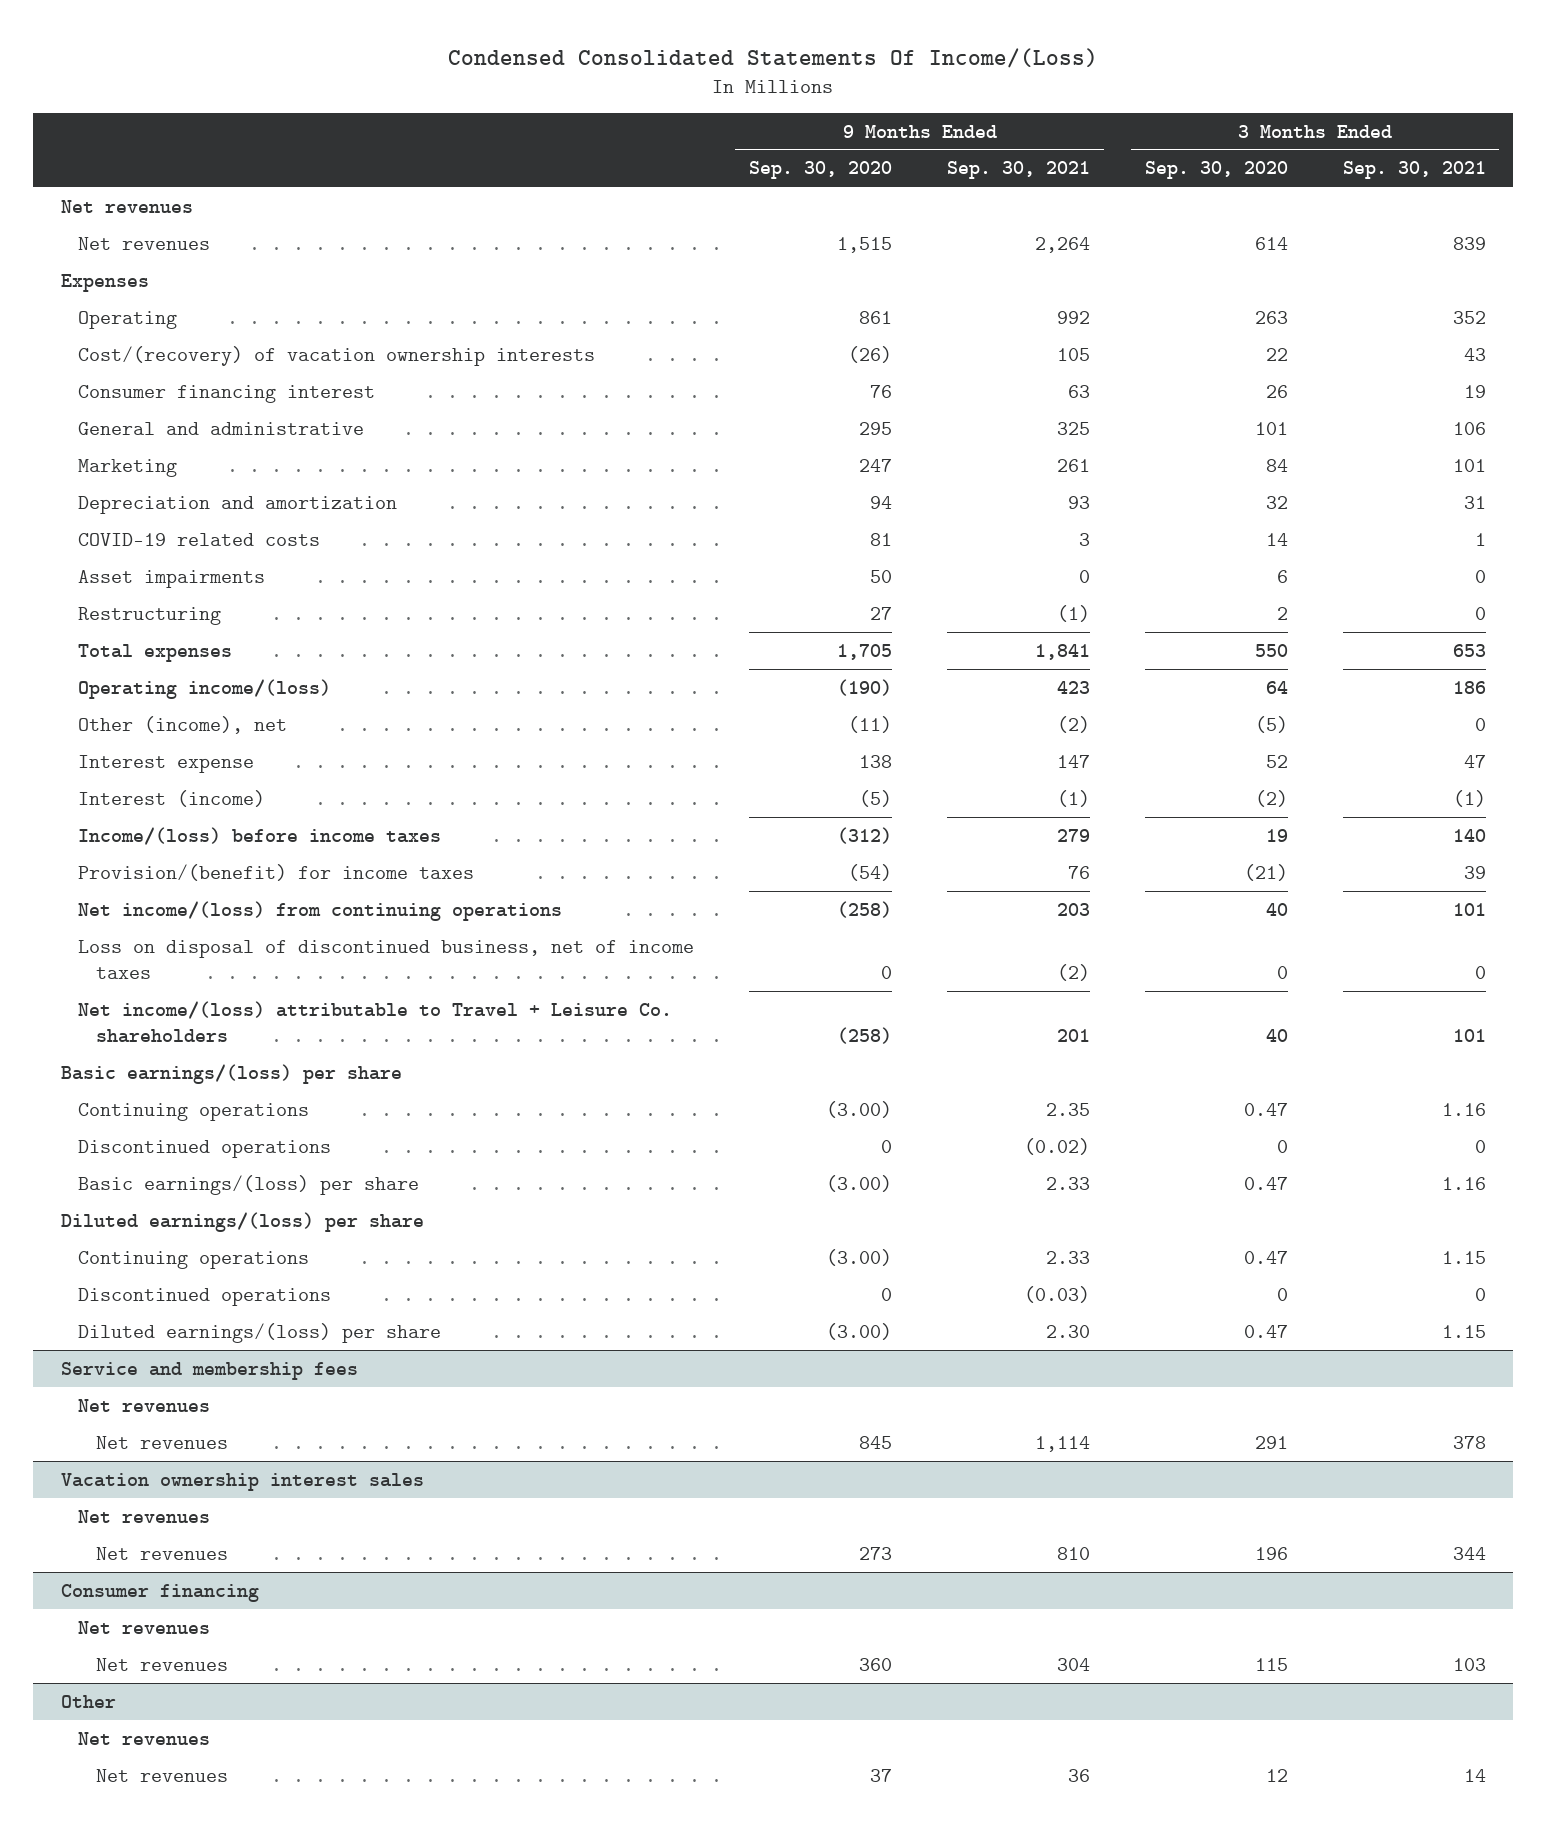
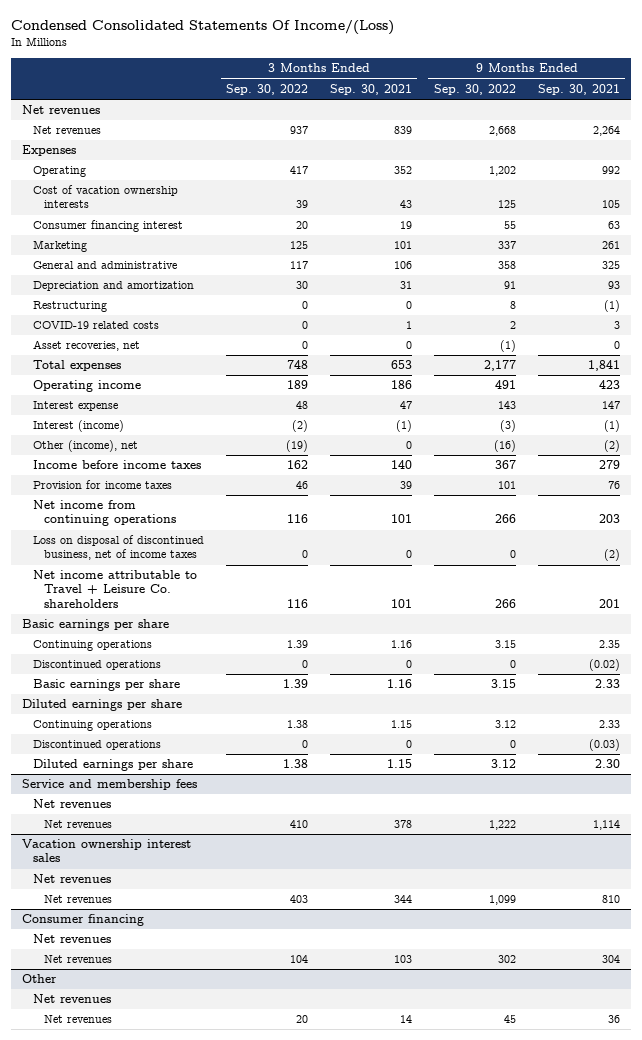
[749,161,893,180] Sep. 30, 2020 -> none
[1144,161,1288,180] Sep. 30, 2020 -> none
none -> [226,83,309,95] Sep. 30, 2022
none -> [433,83,516,95] Sep. 30, 2022
[78,345,596,366] Cost/(recovery) of vacation ownership interests -> [33,185,179,209] Cost of vacation ownership interests
[78,421,365,435] General and administrative -> [33,261,178,270] General and administrative
[78,569,266,588] Asset impairments -> none
[78,532,321,546] COVID-19 related costs -> [33,321,160,330] COVID-19 related costs
none -> [33,340,141,352] Asset recoveries, net
[78,678,332,699] Operating income/(loss) -> [33,380,142,393] Operating income
[78,715,288,734] Other (income), net -> [33,440,139,453] Other (income), net
[78,826,442,845] Income/(loss) before income taxes -> [33,460,202,470] Income before income taxes
[78,863,475,881] Provision/(benefit) for income taxes -> [33,480,173,490] Provision for income taxes
[78,900,563,921] Net income/(loss) from continuing operations -> [33,500,177,527] Net income from continuing operations
[78,1000,673,1044] Net income/(loss) attributable to Travel + Leisure Co. shareholders -> [33,570,198,608] Net income attributable to Travel + Leisure Co. shareholders
[60,1063,402,1084] Basic earnings/(loss) per share -> [22,619,170,632] Basic earnings per share
[78,1174,420,1195] Basic earnings/(loss) per share -> [33,679,181,692] Basic earnings per share
[60,1211,424,1232] Diluted earnings/(loss) per share -> [22,699,183,712] Diluted earnings per share
[78,1322,442,1343] Diluted earnings/(loss) per share -> [33,759,194,772] Diluted earnings per share

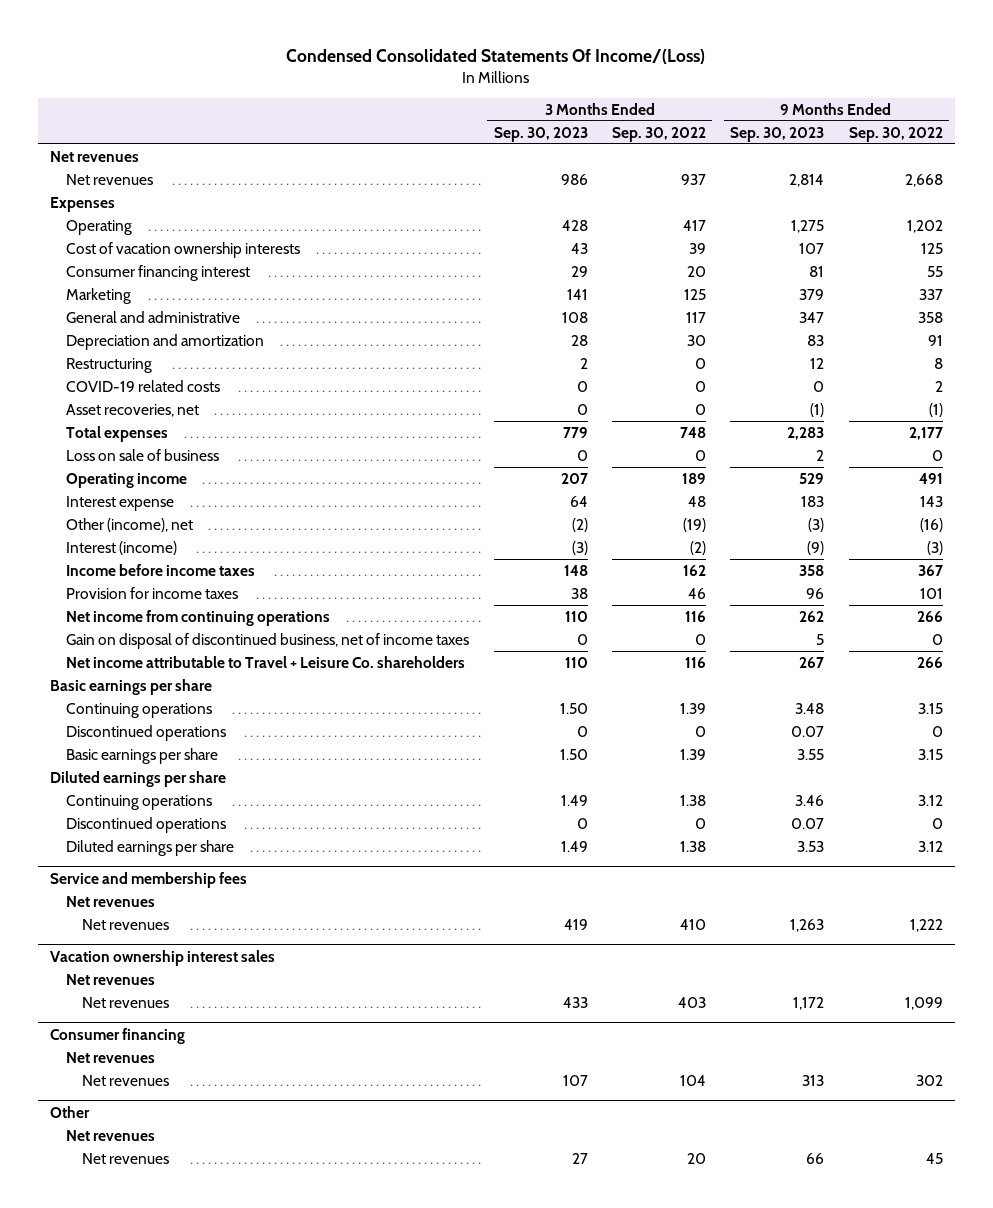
[330,83,413,95] Sep. 30, 2021 -> none
[537,83,620,95] Sep. 30, 2021 -> none
none -> [493,126,588,142] Sep. 30, 2023
none -> [730,126,825,142] Sep. 30, 2023
none -> [66,448,220,461] Loss on sale of business
[33,420,125,433] Interest (income) -> [66,540,178,555] Interest (income)
[33,535,205,561] Loss on disposal of discontinued business, net of income taxes -> [66,632,470,649] Gain on disposal of discontinued business, net of income taxes

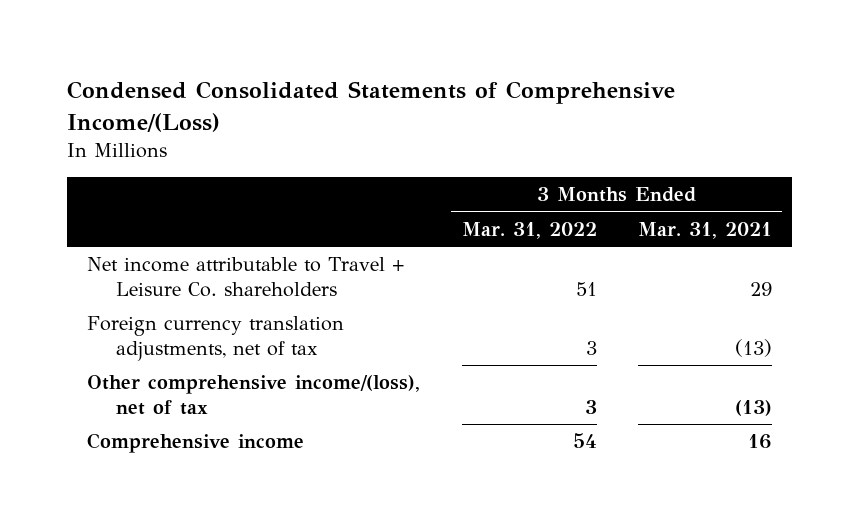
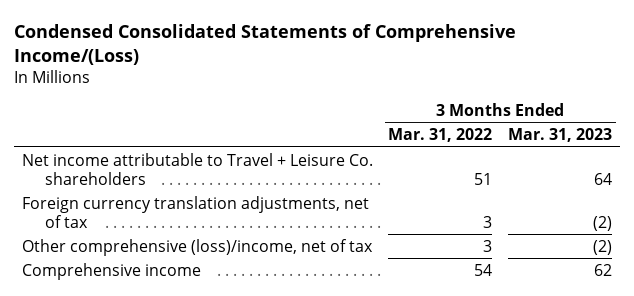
[637,222,772,240] Mar. 31, 2021 -> none
none -> [508,128,613,143] Mar. 31, 2023
[87,375,421,415] Other comprehensive income/(loss), net of tax -> [21,238,373,256] Other comprehensive (loss)/income, net of tax

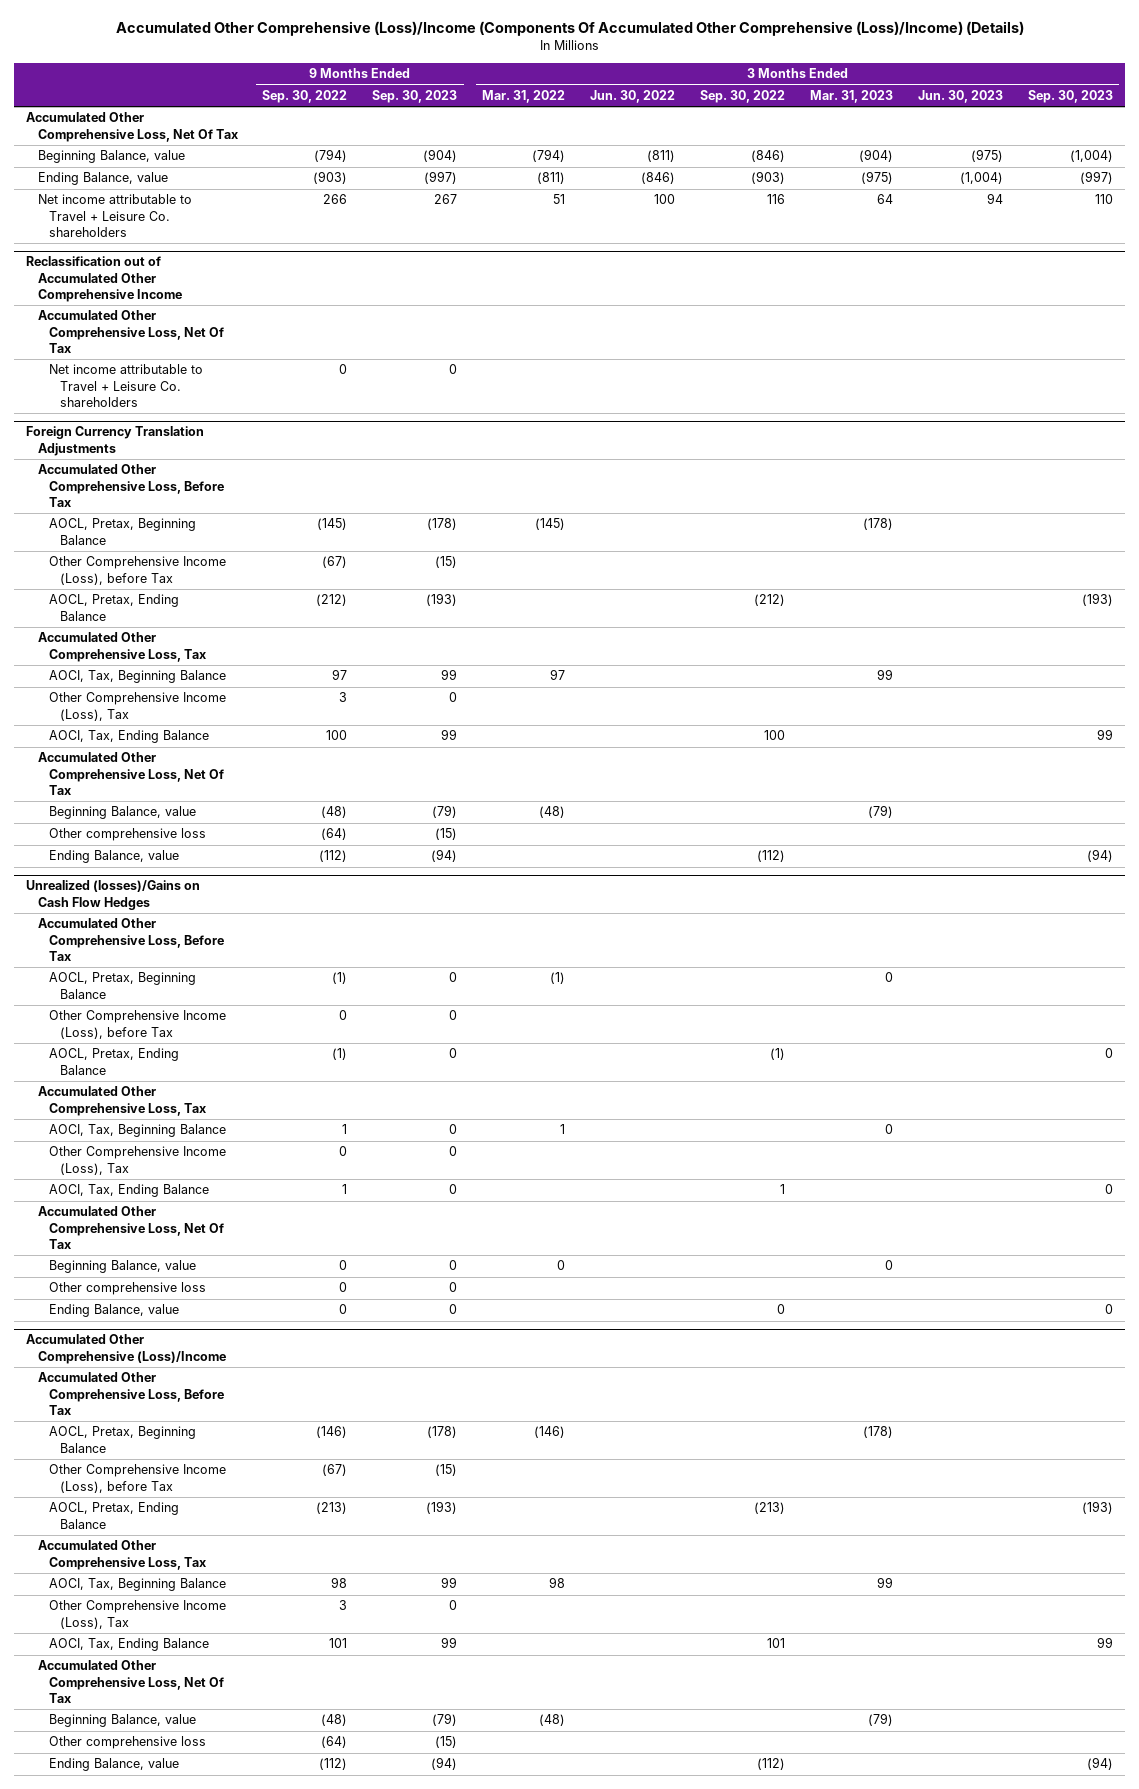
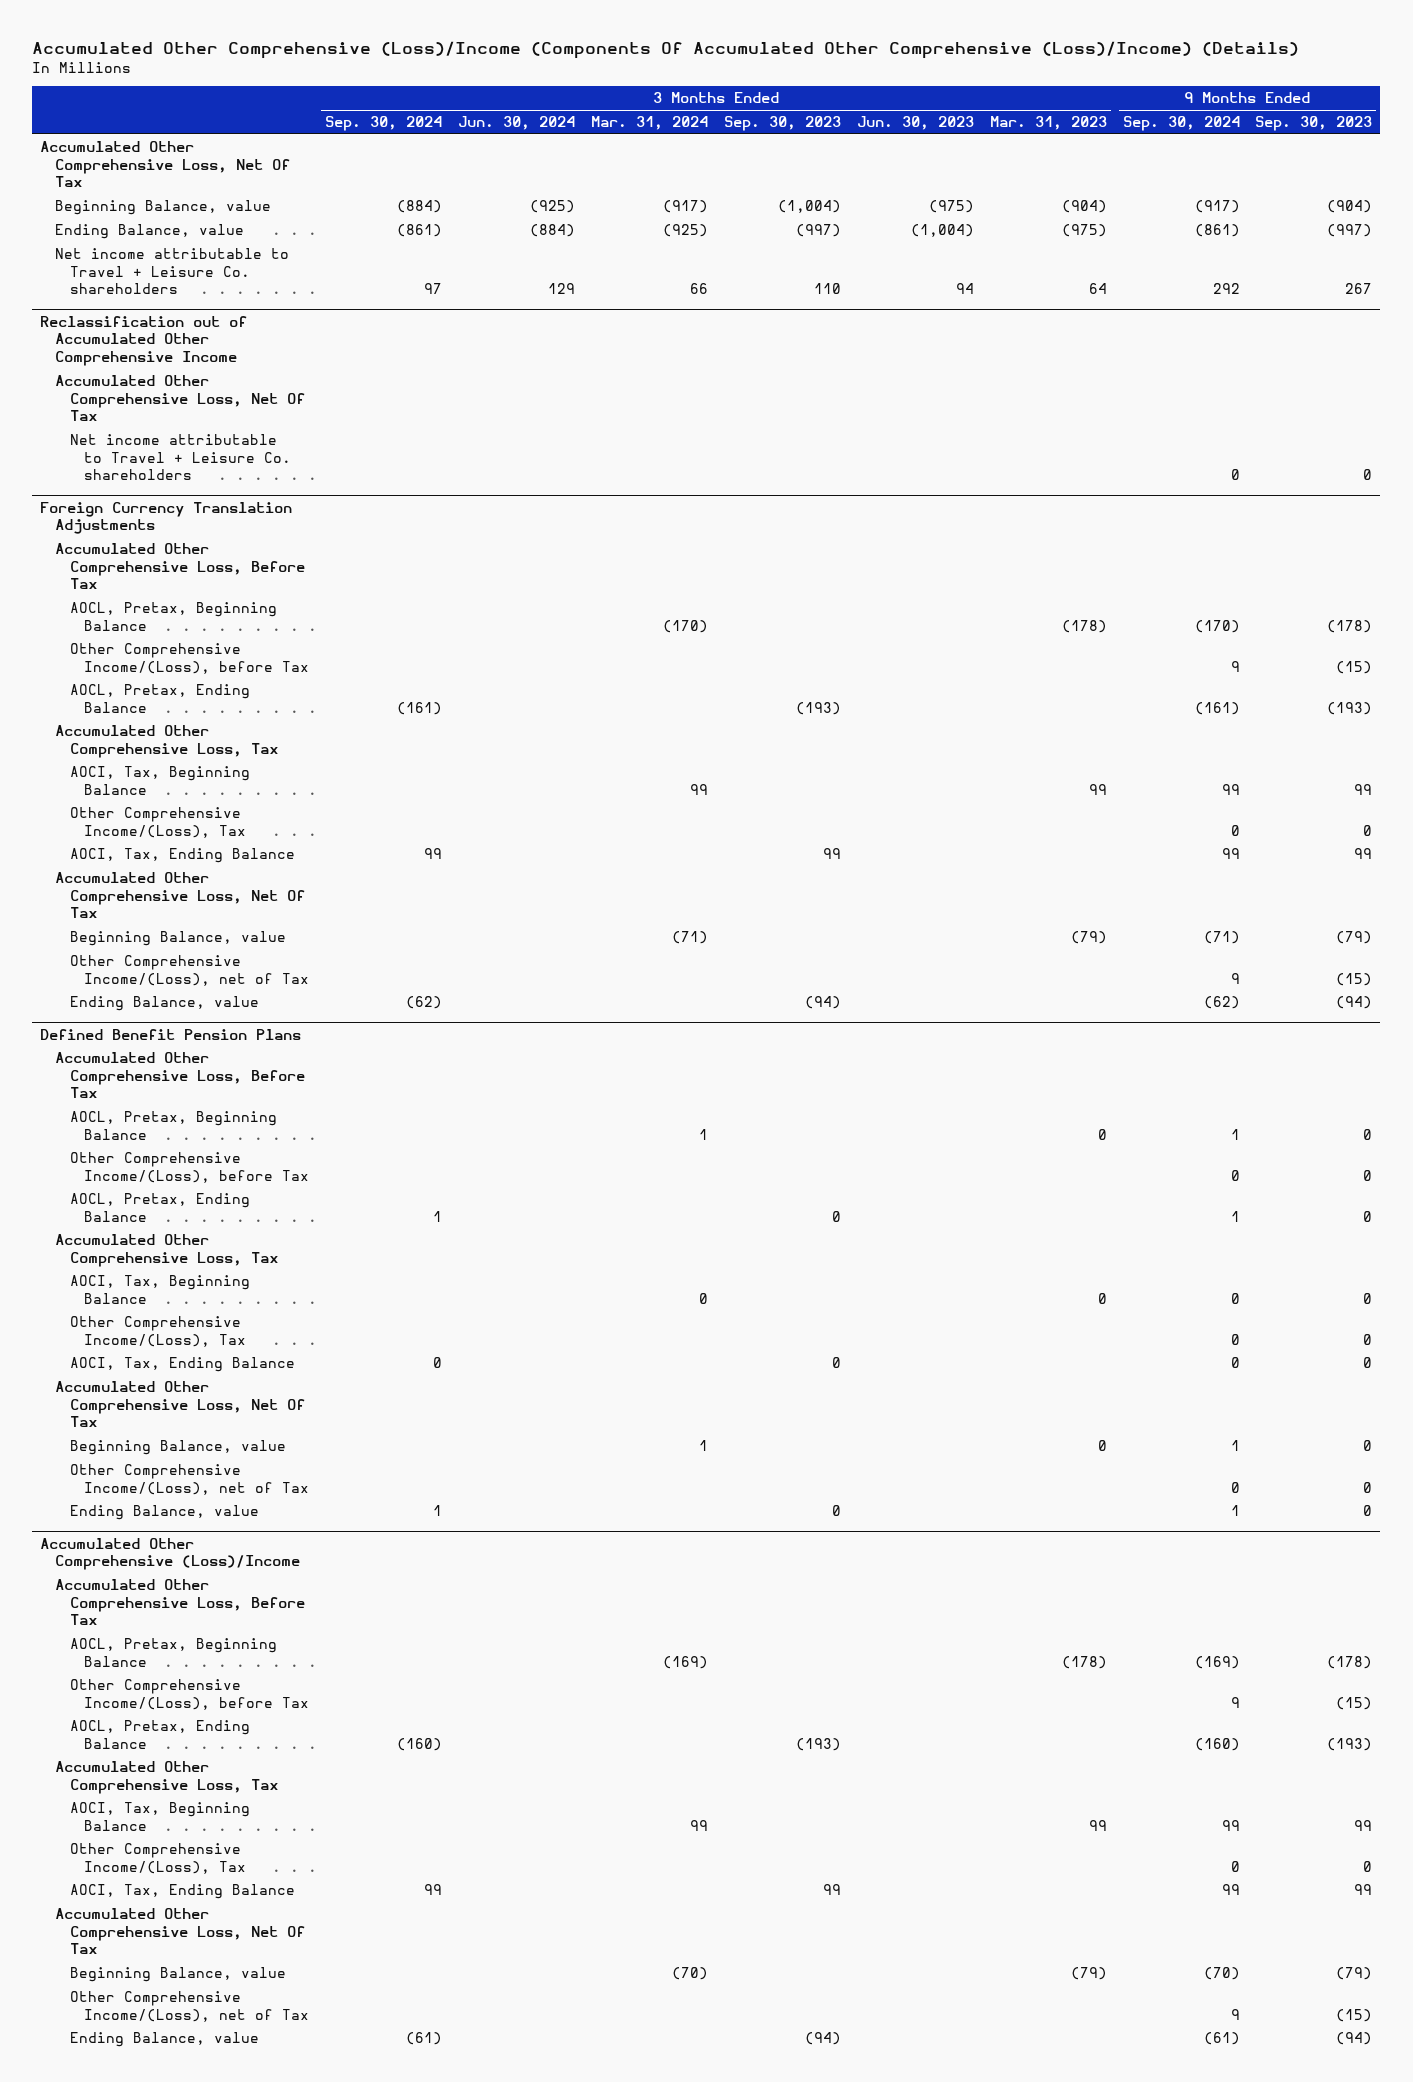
[262,90,348,104] Sep. 30, 2022 -> none
[482,90,566,104] Mar. 31, 2022 -> none
[590,90,676,104] Jun. 30, 2022 -> none
[700,90,786,104] Sep. 30, 2022 -> none
none -> [325,116,443,132] Sep. 30, 2024
none -> [458,116,576,131] Jun. 30, 2024
none -> [590,116,708,131] Mar. 31, 2024
none -> [1122,116,1240,132] Sep. 30, 2024
[48,556,226,585] Other Comprehensive Income (Loss), before Tax -> [69,643,310,674] Other Comprehensive Income/(Loss), before Tax
[48,692,226,721] Other Comprehensive Income (Loss), Tax -> [69,807,247,838] Other Comprehensive Income/(Loss), Tax
[48,828,206,842] Other comprehensive loss -> [69,955,310,986] Other Comprehensive Income/(Loss), net of Tax
[26,880,201,910] Unrealized (losses)/Gains on Cash Flow Hedges -> none
none -> [40,1028,302,1040] Defined Benefit Pension Plans
[48,1010,226,1039] Other Comprehensive Income (Loss), before Tax -> [69,1152,310,1183] Other Comprehensive Income/(Loss), before Tax
[48,1146,226,1175] Other Comprehensive Income (Loss), Tax -> [69,1316,247,1347] Other Comprehensive Income/(Loss), Tax
[48,1282,206,1296] Other comprehensive loss -> [69,1464,310,1495] Other Comprehensive Income/(Loss), net of Tax
[48,1464,226,1493] Other Comprehensive Income (Loss), before Tax -> [69,1679,310,1710] Other Comprehensive Income/(Loss), before Tax
[48,1600,226,1629] Other Comprehensive Income (Loss), Tax -> [69,1843,247,1874] Other Comprehensive Income/(Loss), Tax
[48,1736,206,1750] Other comprehensive loss -> [69,1991,310,2022] Other Comprehensive Income/(Loss), net of Tax

